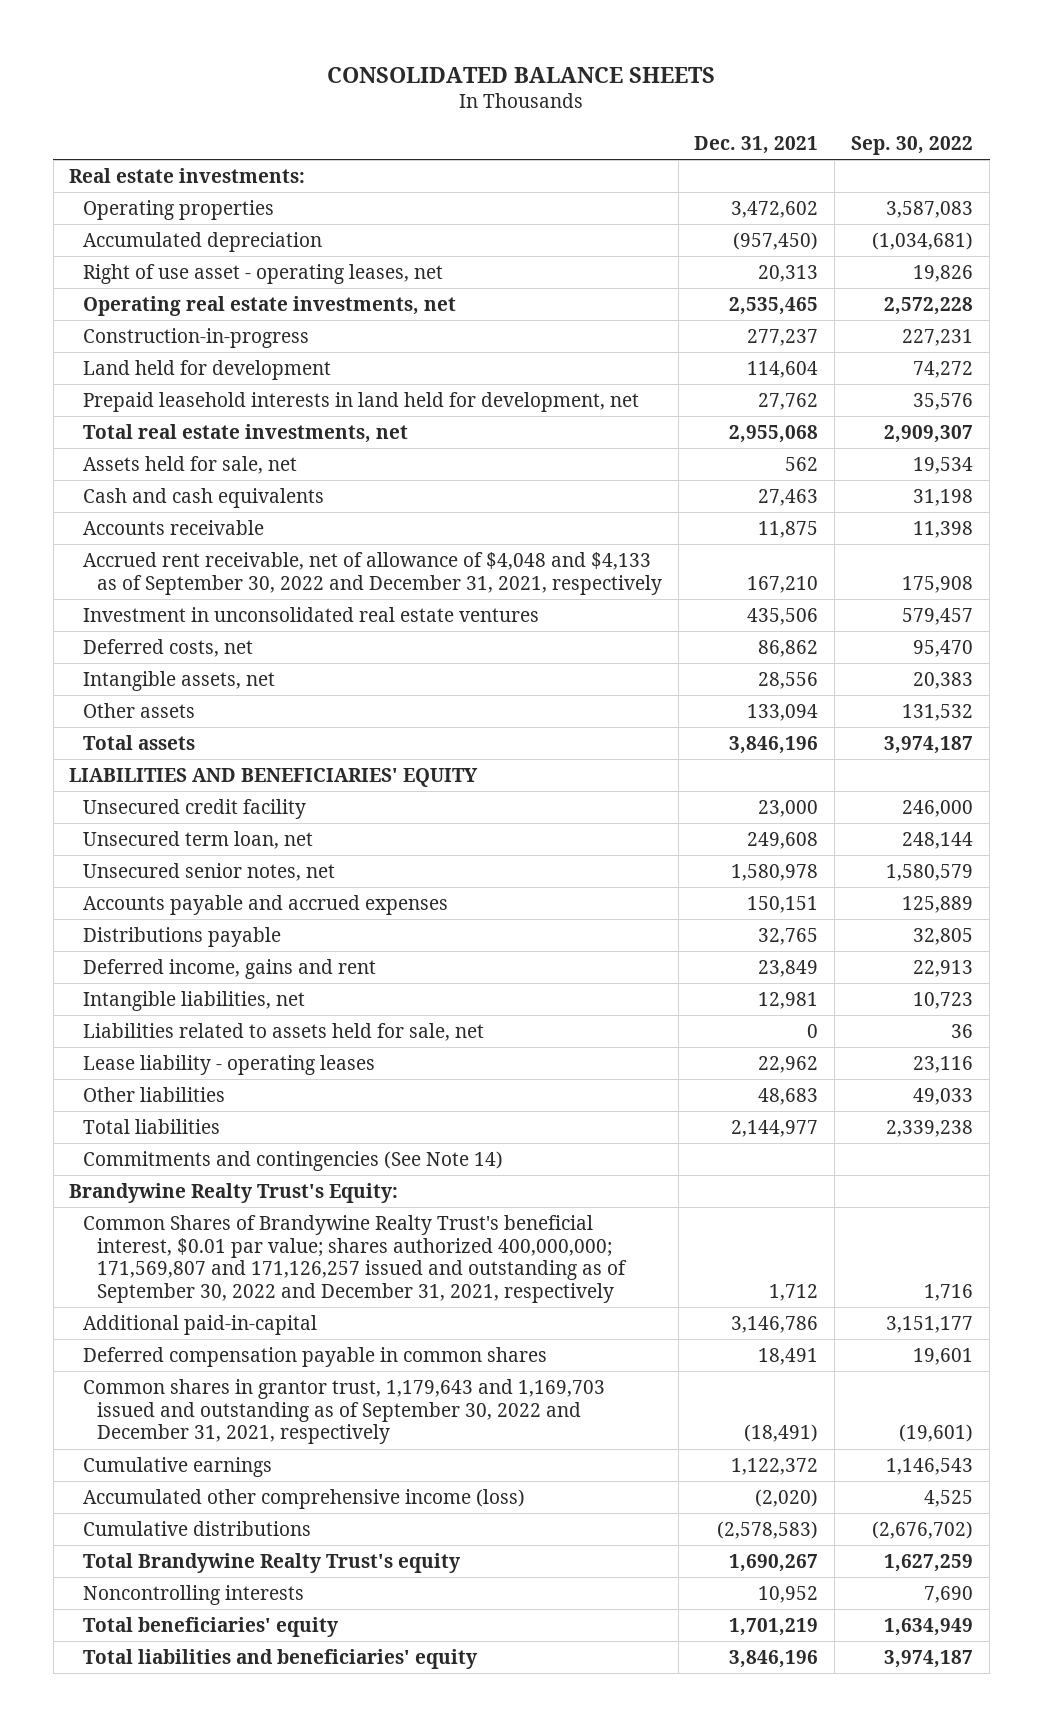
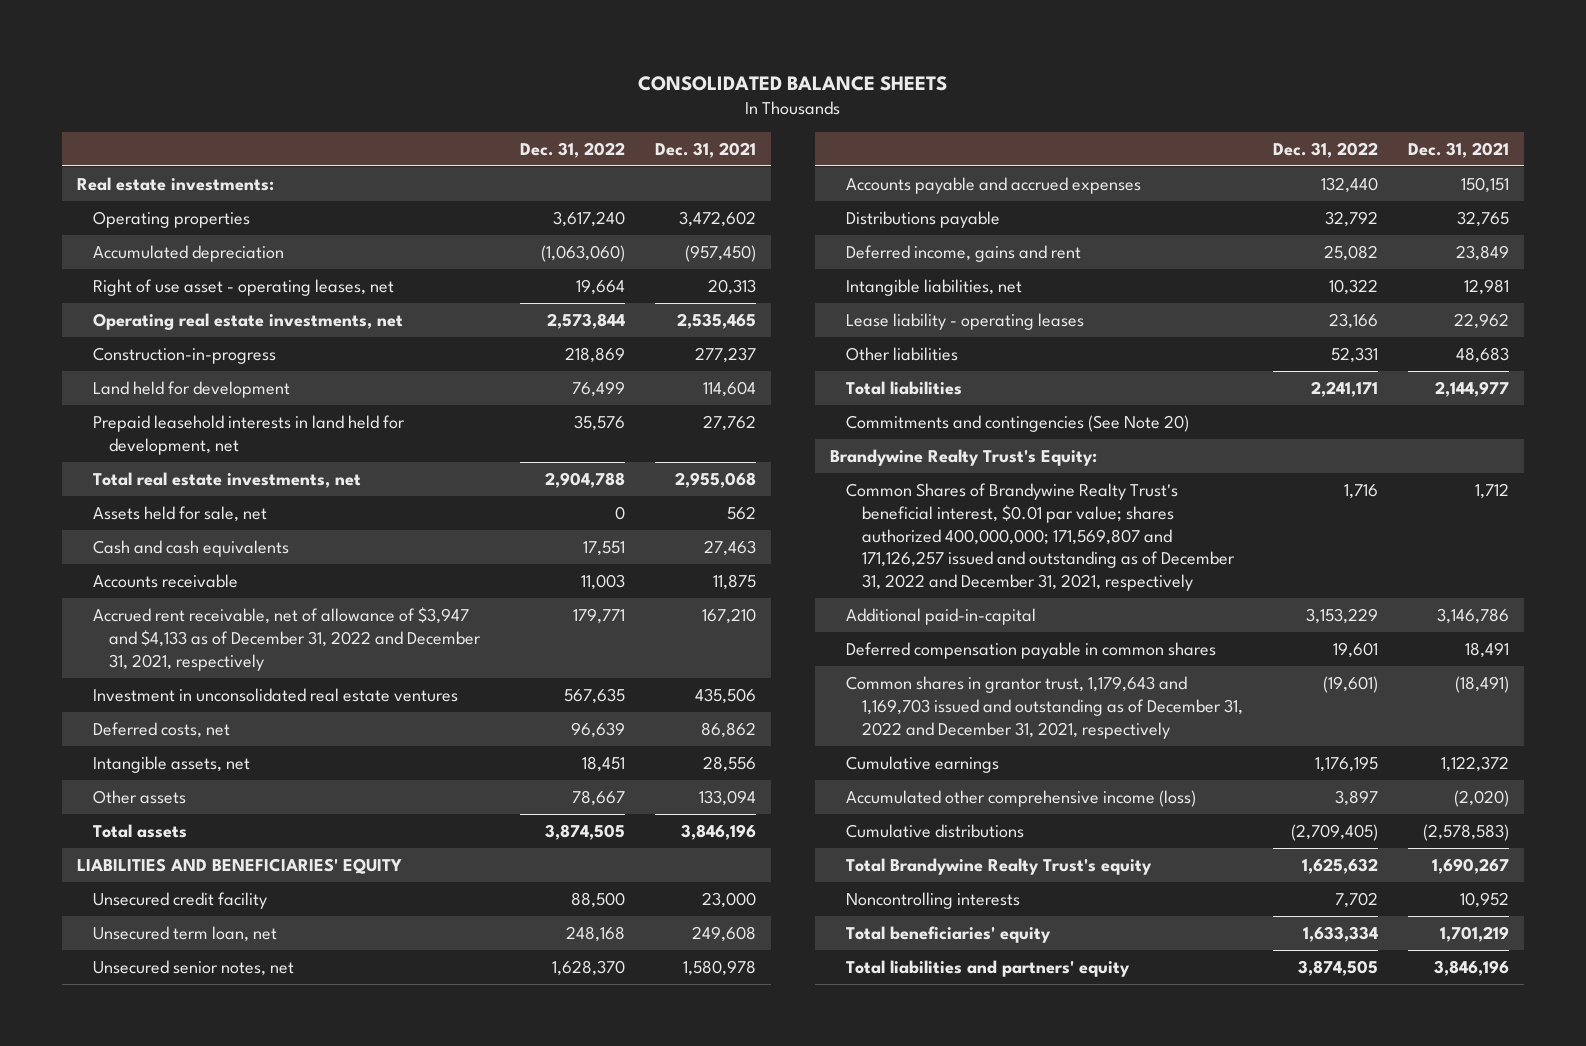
[851,136,974,156] Sep. 30, 2022 -> none
none -> [519,141,625,158] Dec. 31, 2022
[83,551,662,595] Accrued rent receivable, net of allowance of $4,048 and $4,133 as of September 30, 2022 and December 31, 2021, respectively -> [92,606,481,671] Accrued rent receivable, net of allowance of $3,947 and $4,133 as of December 31, 2022 and December 31, 2021, respectively
[83,1022,485,1041] Liabilities related to assets held for sale, net -> none
[83,1150,504,1171] Commitments and contingencies (See Note 14) -> [846,414,1190,432] Commitments and contingencies (See Note 20)
[83,1214,627,1304] Common Shares of Brandywine Realty Trust's beneficial interest, $0.01 par value; shares authorized 400,000,000; 171,569,807 and 171,126,257 issued and outstanding as of September 30, 2022 and December 31, 2021, respectively -> [846,482,1235,592] Common Shares of Brandywine Realty Trust's beneficial interest, $0.01 par value; shares authorized 400,000,000; 171,569,807 and 171,126,257 issued and outstanding as of December 31, 2022 and December 31, 2021, respectively
[83,1378,606,1445] Common shares in grantor trust, 1,179,643 and 1,169,703 issued and outstanding as of September 30, 2022 and December 31, 2021, respectively -> [846,675,1243,739] Common shares in grantor trust, 1,179,643 and 1,169,703 issued and outstanding as of December 31, 2022 and December 31, 2021, respectively
[83,1648,478,1669] Total liabilities and beneficiaries' equity -> [846,959,1131,977] Total liabilities and partners' equity

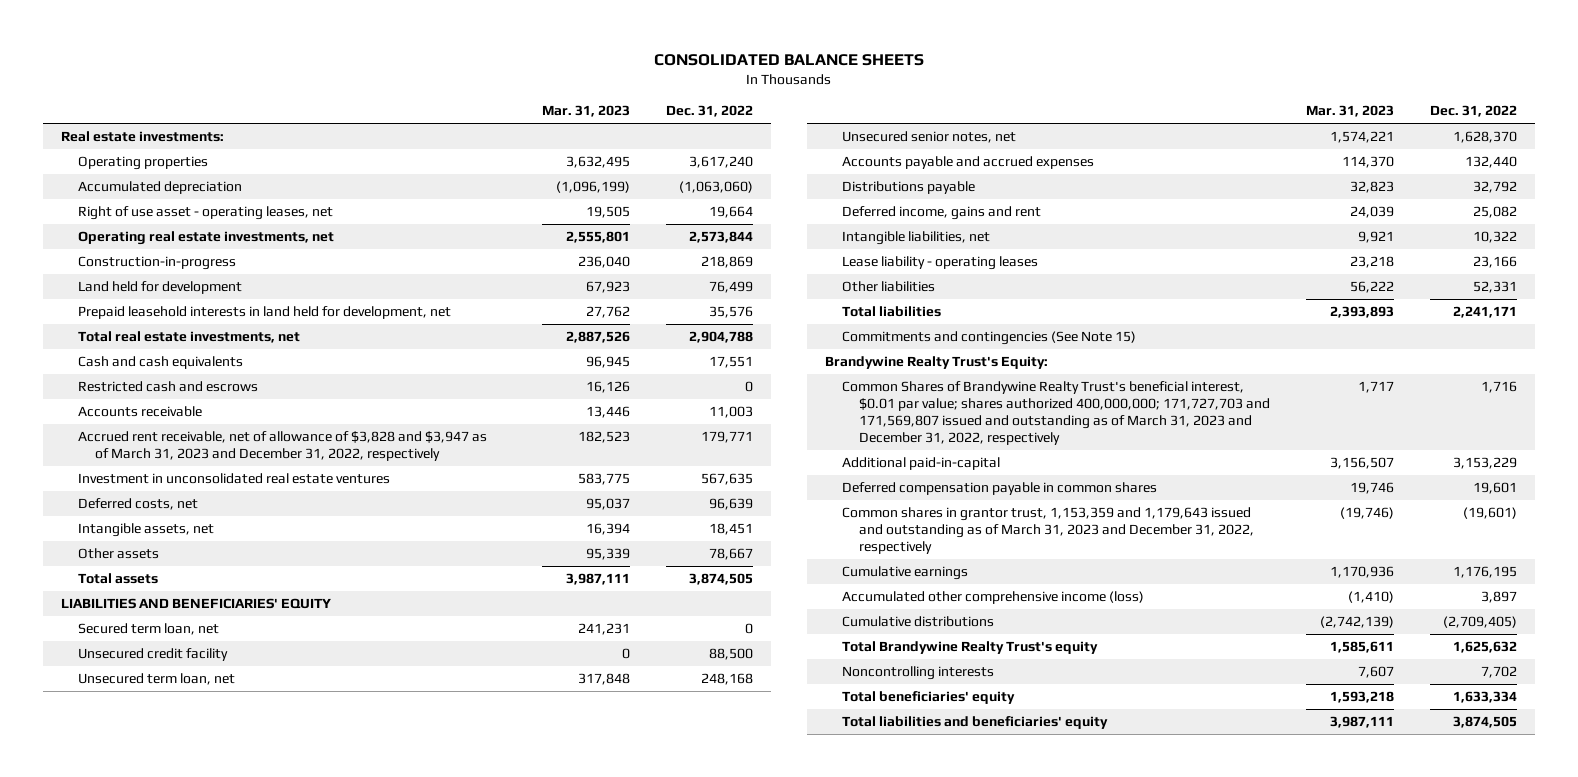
[654,141,756,158] Dec. 31, 2021 -> none
none -> [541,105,630,118] Mar. 31, 2023
[92,505,267,522] Assets held for sale, net -> none
none -> [77,381,258,393] Restricted cash and escrows
[92,606,481,671] Accrued rent receivable, net of allowance of $3,947 and $4,133 as of December 31, 2022 and December 31, 2021, respectively -> [77,431,487,462] Accrued rent receivable, net of allowance of $3,828 and $3,947 as of March 31, 2023 and December 31, 2022, respectively
none -> [77,623,219,636] Secured term loan, net
[846,414,1190,432] Commitments and contingencies (See Note 20) -> [841,331,1136,346] Commitments and contingencies (See Note 15)
[846,482,1235,592] Common Shares of Brandywine Realty Trust's beneficial interest, $0.01 par value; shares authorized 400,000,000; 171,569,807 and 171,126,257 issued and outstanding as of December 31, 2022 and December 31, 2021, respectively -> [841,381,1270,445] Common Shares of Brandywine Realty Trust's beneficial interest, $0.01 par value; shares authorized 400,000,000; 171,727,703 and 171,569,807 issued and outstanding as of March 31, 2023 and December 31, 2022, respectively
[846,675,1243,739] Common shares in grantor trust, 1,179,643 and 1,169,703 issued and outstanding as of December 31, 2022 and December 31, 2021, respectively -> [841,507,1254,554] Common shares in grantor trust, 1,153,359 and 1,179,643 issued and outstanding as of March 31, 2023 and December 31, 2022, respectively
[846,959,1131,977] Total liabilities and partners' equity -> [841,716,1108,730] Total liabilities and beneficiaries' equity

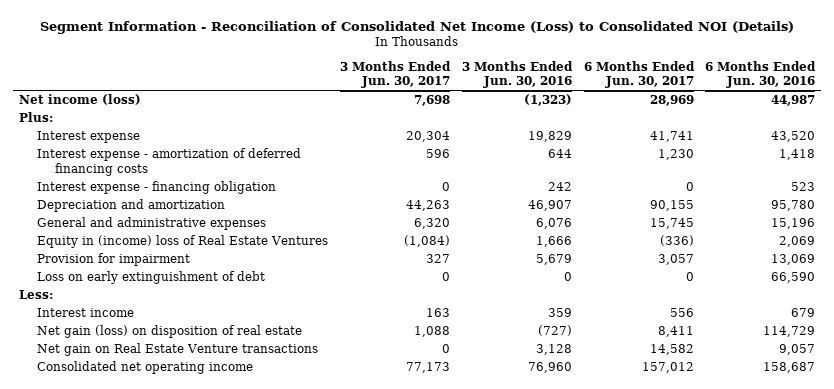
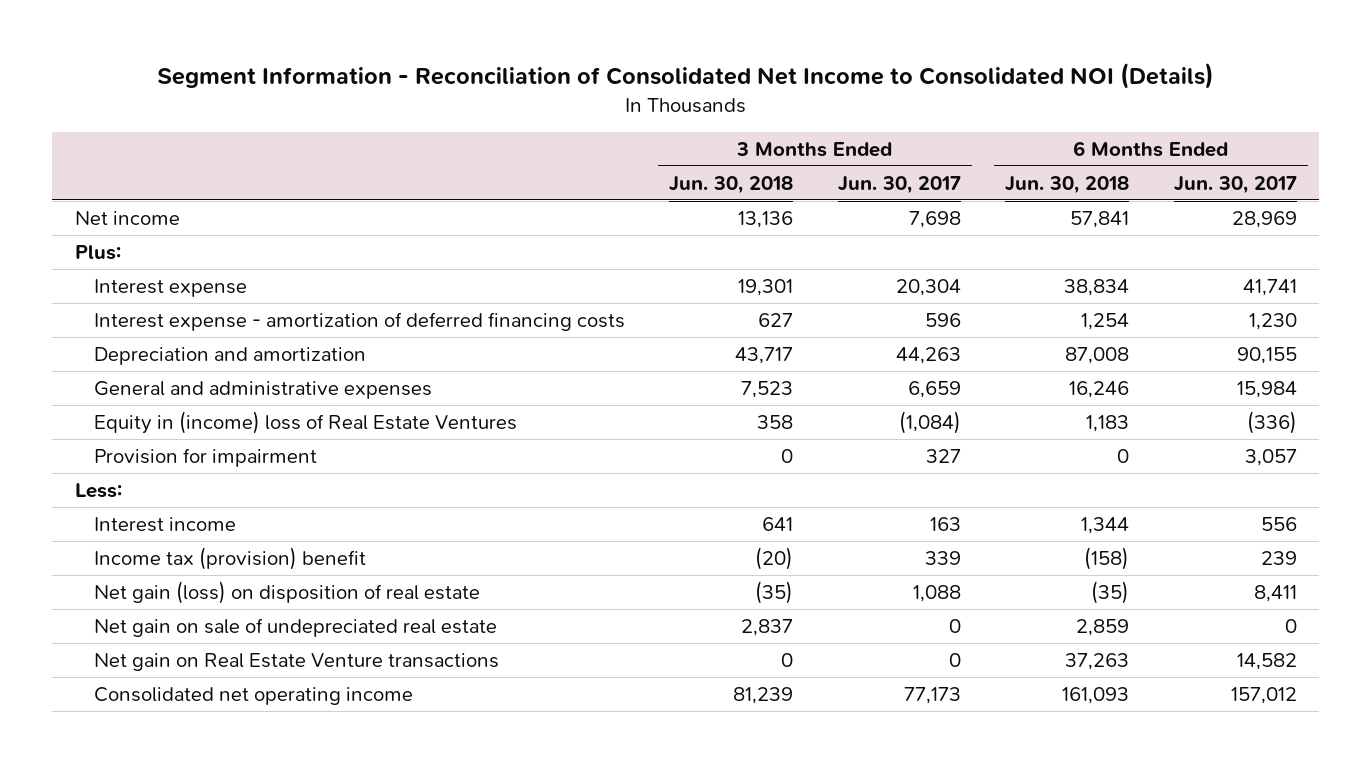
[40,20,795,34] Segment Information - Reconciliation of Consolidated Net Income (Loss) to Consolidated NOI (Details) -> [156,63,1214,90] Segment Information - Reconciliation of Consolidated Net Income to Consolidated NOI (Details)
[461,60,573,89] 3 Months Ended Jun. 30, 2016 -> none
[705,60,817,89] 6 Months Ended Jun. 30, 2016 -> none
none -> [669,175,794,194] Jun. 30, 2018
none -> [1005,175,1130,194] Jun. 30, 2018
[18,94,141,106] Net income (loss) -> [74,210,180,225] Net income
[37,181,277,195] Interest expense - financing obligation -> none
[413,218,450,230] 6,320 -> [907,380,961,398] 6,659
[649,218,694,230] 15,745 -> [1236,380,1297,398] 15,984
[37,271,266,285] Loss on early extinguishment of debt -> none
none -> [94,546,367,570] Income tax (provision) benefit
none -> [94,617,498,637] Net gain on sale of undepreciated real estate

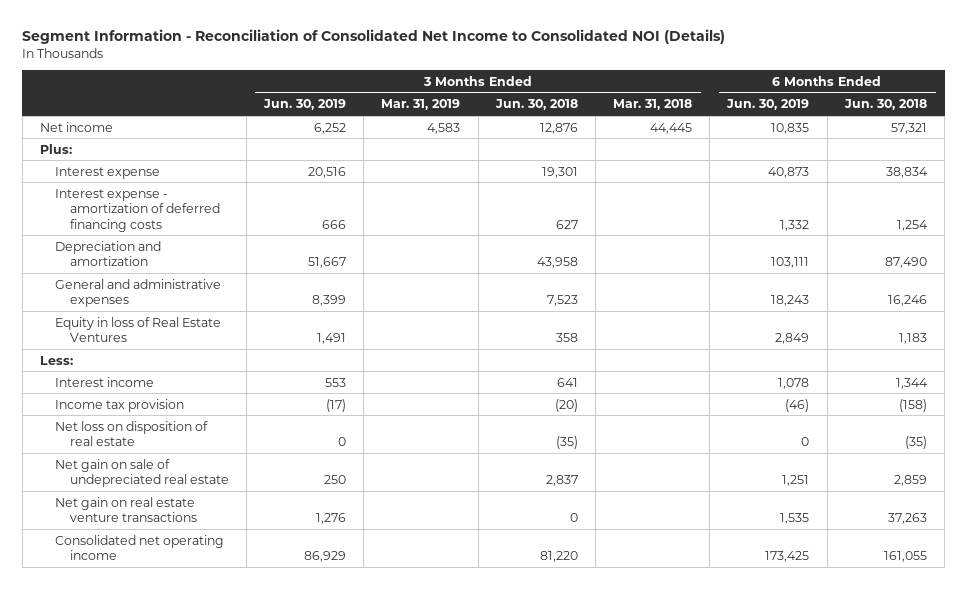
[837,175,961,194] Jun. 30, 2017 -> none
[1173,175,1297,194] Jun. 30, 2017 -> none
none -> [262,99,346,111] Jun. 30, 2019
none -> [381,99,461,111] Mar. 31, 2019
none -> [613,99,693,111] Mar. 31, 2018
none -> [726,99,810,111] Jun. 30, 2019
[738,210,794,228] 13,136 -> [539,122,578,134] 12,876
[1070,210,1130,228] 57,841 -> [890,122,927,134] 57,321
[735,346,794,364] 43,717 -> [536,257,578,269] 43,958
[1065,346,1130,364] 87,008 -> [884,257,927,269] 87,490
[94,447,318,467] Provision for impairment -> none
[94,410,518,434] Equity in (income) loss of Real Estate Ventures -> [54,316,221,343] Equity in loss of Real Estate Ventures
[94,546,367,570] Income tax (provision) benefit -> [54,398,184,412] Income tax provision
[94,580,481,604] Net gain (loss) on disposition of real estate -> [54,420,208,447] Net loss on disposition of real estate
[94,652,500,671] Net gain on Real Estate Venture transactions -> [54,496,197,523] Net gain on real estate venture transactions
[733,686,794,704] 81,239 -> [539,551,578,563] 81,220
[1062,686,1130,704] 161,093 -> [883,551,927,563] 161,055

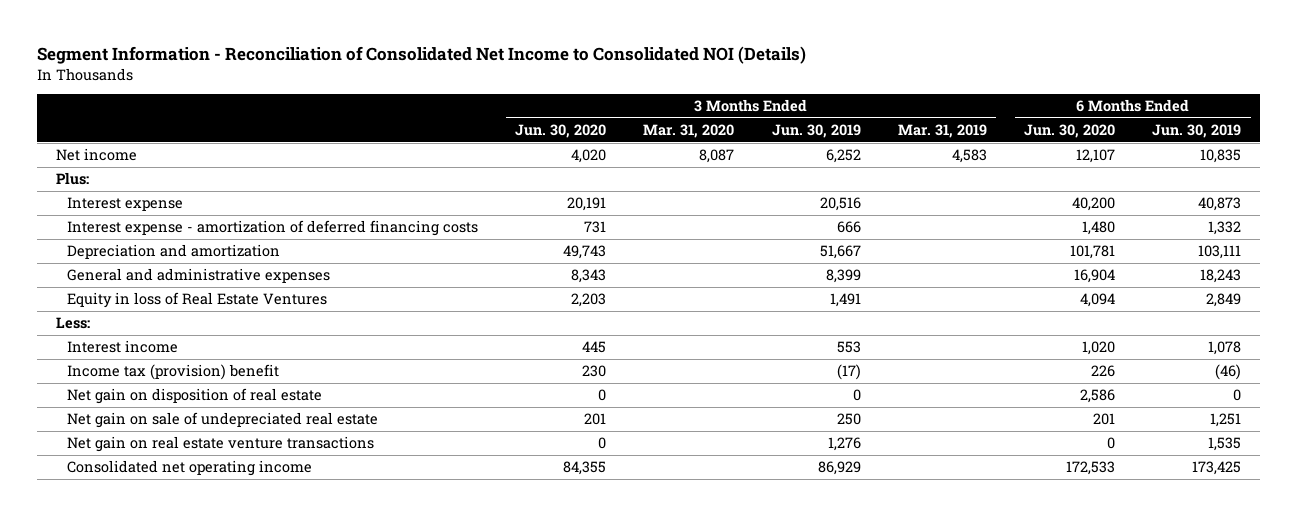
[494,99,578,111] Jun. 30, 2018 -> none
[613,99,693,111] Mar. 31, 2018 -> none
[843,99,927,111] Jun. 30, 2018 -> none
none -> [515,124,607,139] Jun. 30, 2020
none -> [643,124,735,139] Mar. 31, 2020
none -> [1024,124,1116,139] Jun. 30, 2020
[54,398,184,412] Income tax provision -> [67,364,280,381] Income tax (provision) benefit
[54,420,208,447] Net loss on disposition of real estate -> [67,388,323,405] Net gain on disposition of real estate

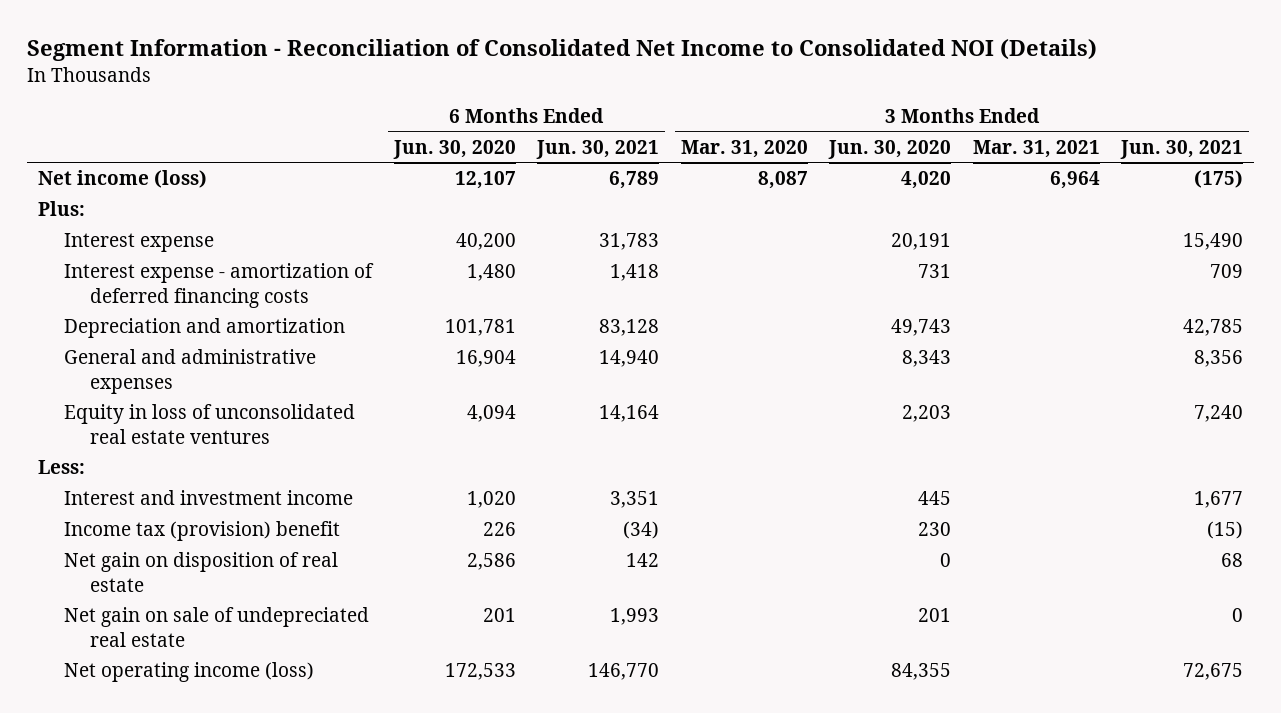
[771,124,861,139] Jun. 30, 2019 -> none
[897,124,987,139] Mar. 31, 2019 -> none
[1152,124,1242,139] Jun. 30, 2019 -> none
none -> [536,139,660,159] Jun. 30, 2021
none -> [972,139,1100,158] Mar. 31, 2021
none -> [1120,139,1244,159] Jun. 30, 2021
[55,148,137,162] Net income -> [37,170,207,189] Net income (loss)
[67,292,328,309] Equity in loss of Real Estate Ventures -> [63,404,355,444] Equity in loss of unconsolidated real estate ventures
[67,340,179,354] Interest income -> [63,490,353,506] Interest and investment income
[67,436,375,453] Net gain on real estate venture transactions -> none
[67,460,313,477] Consolidated net operating income -> [63,662,314,683] Net operating income (loss)

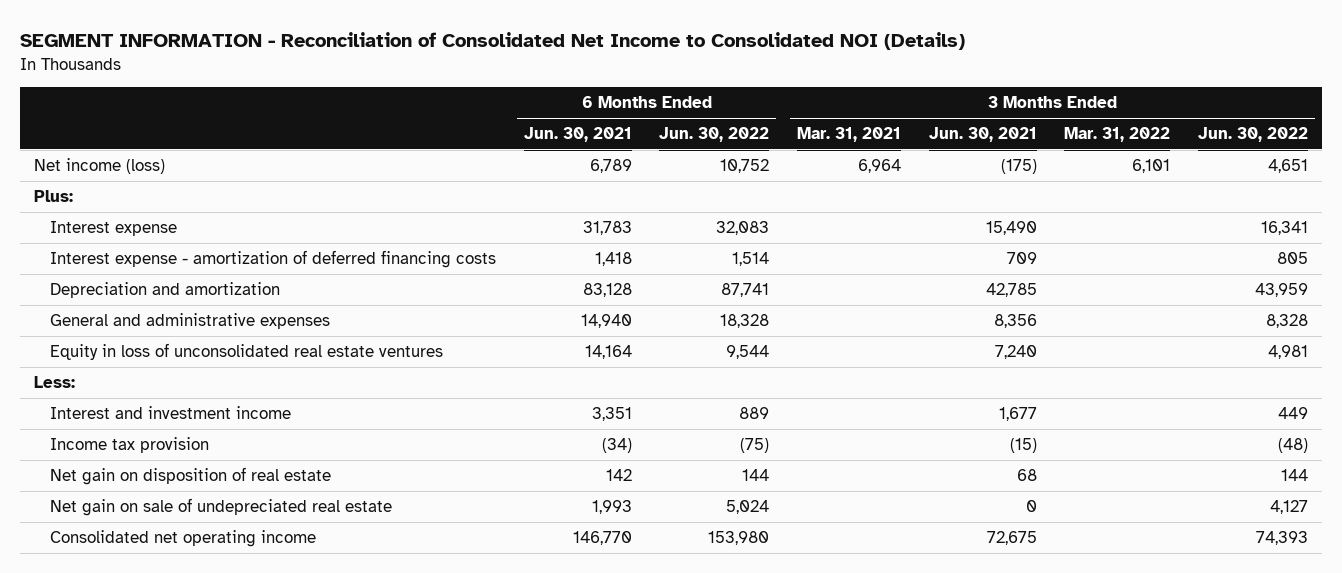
[26,39,1097,62] Segment Information - Reconciliation of Consolidated Net Income to Consolidated NOI (Details) -> [20,31,966,50] SEGMENT INFORMATION - Reconciliation of Consolidated Net Income to Consolidated NOI (Details)
[392,139,516,159] Jun. 30, 2020 -> none
[680,139,808,158] Mar. 31, 2020 -> none
[828,139,952,159] Jun. 30, 2020 -> none
none -> [659,127,770,143] Jun. 30, 2022
none -> [1064,127,1171,143] Mar. 31, 2022
none -> [1198,127,1309,143] Jun. 30, 2022
[63,521,340,542] Income tax (provision) benefit -> [49,437,209,454] Income tax provision
[63,662,314,683] Net operating income (loss) -> [49,530,316,548] Consolidated net operating income

